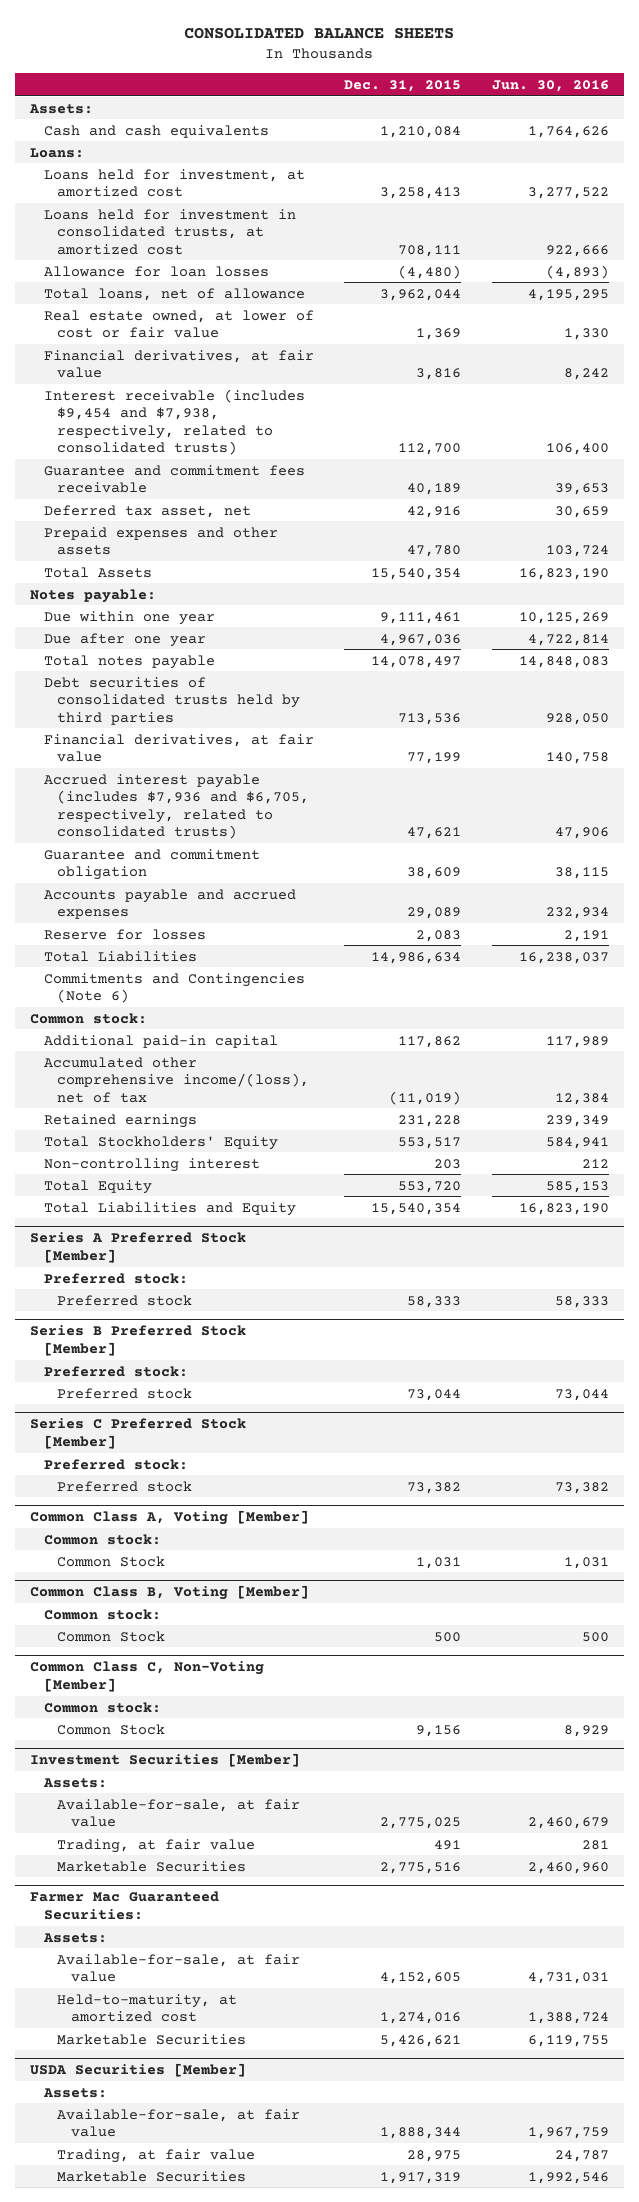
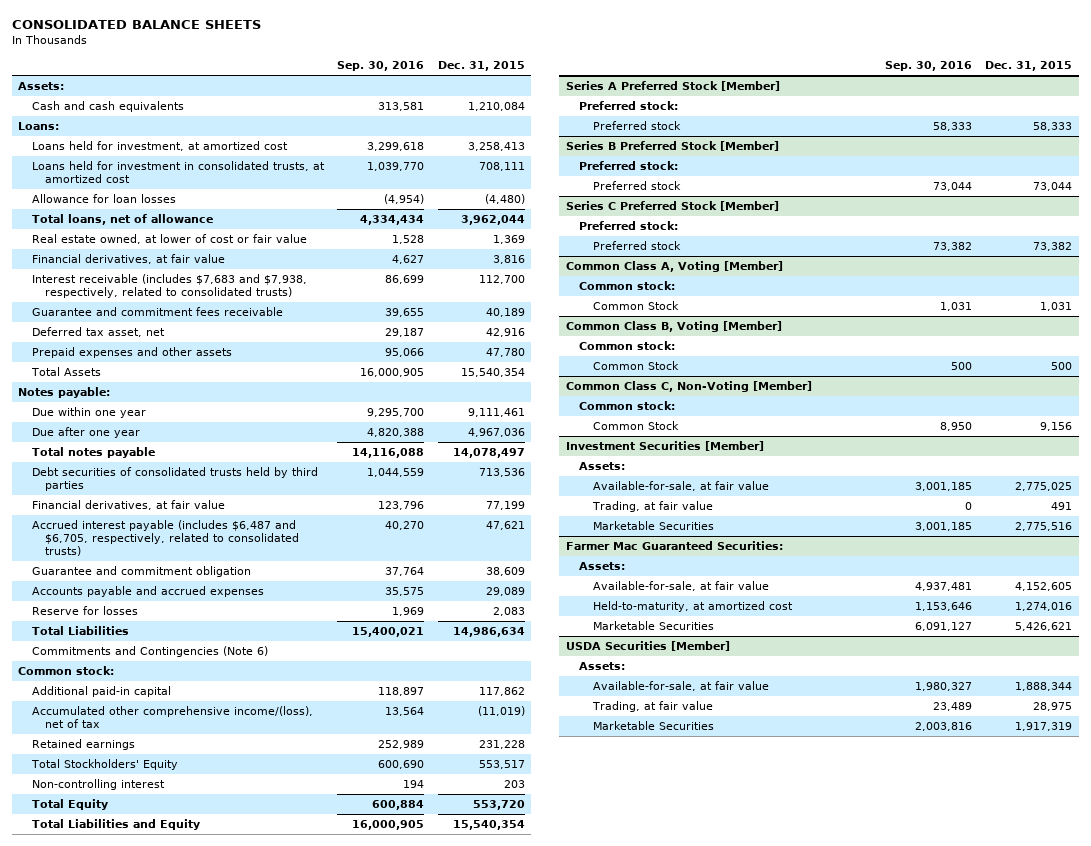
[491,79,609,92] Jun. 30, 2016 -> none
none -> [337,61,425,72] Sep. 30, 2016
[43,388,305,456] Interest receivable (includes $9,454 and $7,938, respectively, related to consolidated trusts) -> [31,274,307,299] Interest receivable (includes $7,683 and $7,938, respectively, related to consolidated trusts)
[43,773,310,840] Accrued interest payable (includes $7,936 and $6,705, respectively, related to consolidated trusts) -> [31,520,300,557] Accrued interest payable (includes $6,487 and $6,705, respectively, related to consolidated trusts)

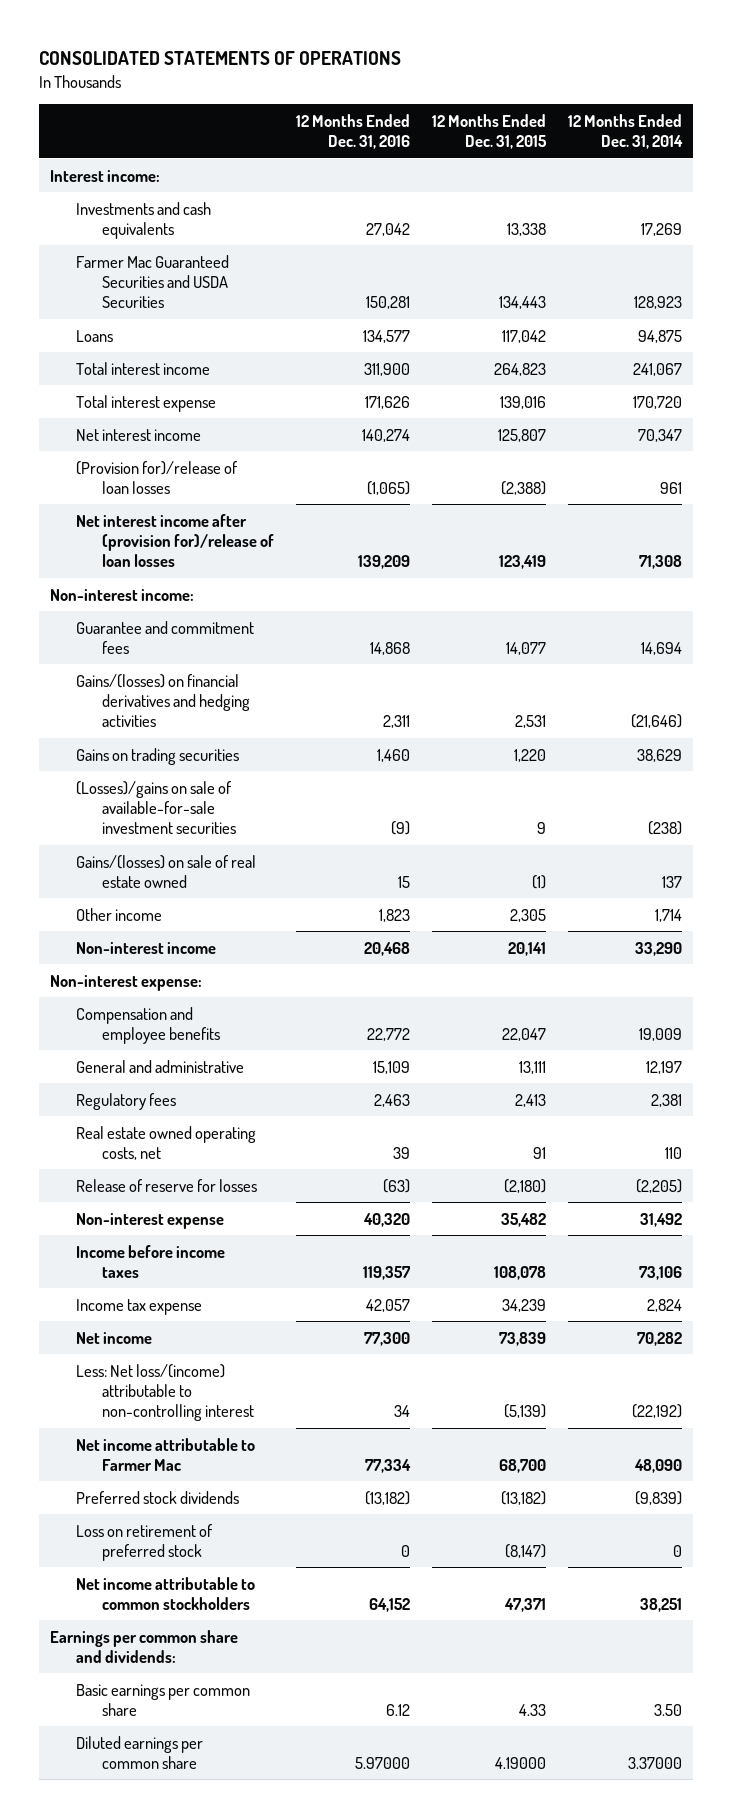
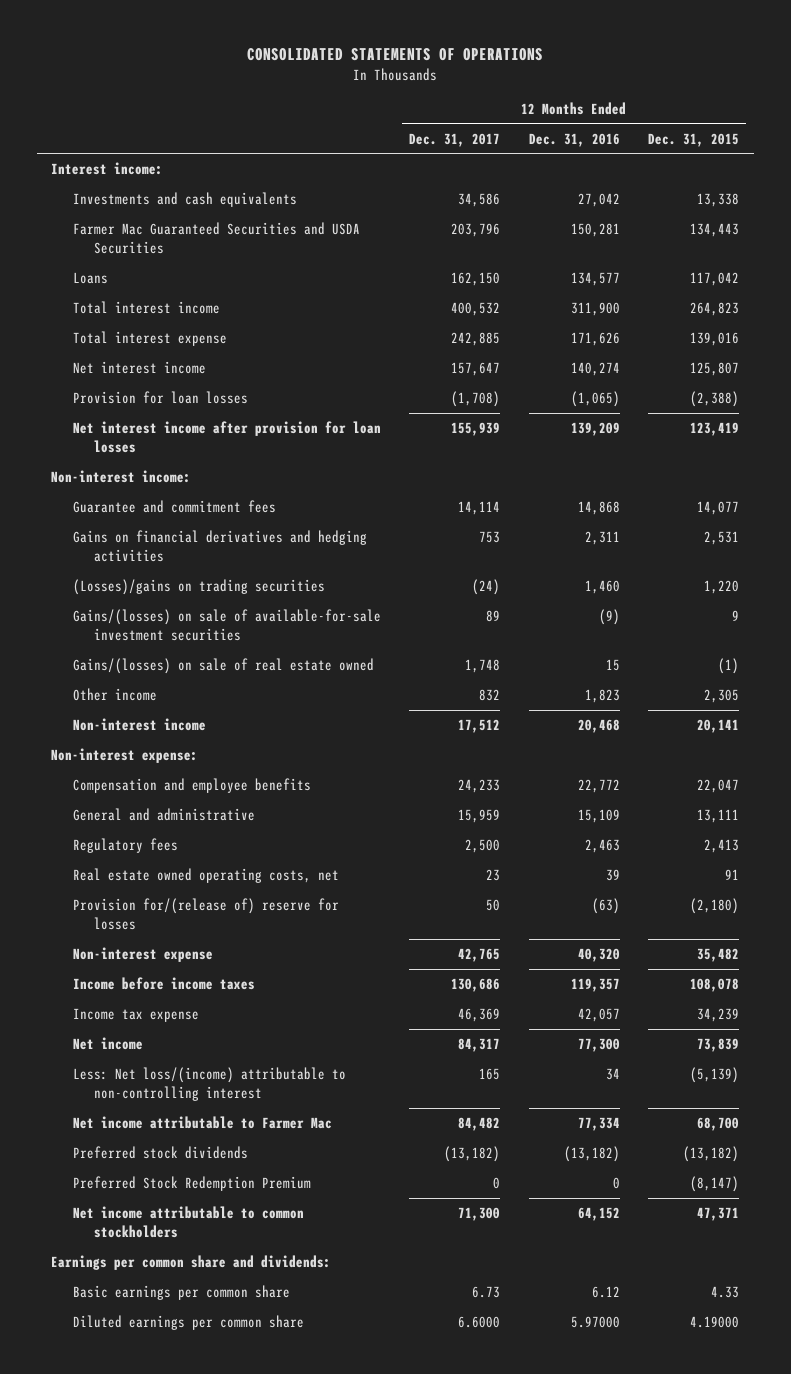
[568,113,684,150] 12 Months Ended Dec. 31, 2014 -> none
none -> [409,132,501,147] Dec. 31, 2017
[75,460,238,495] (Provision for)/release of loan losses -> [72,390,248,404] Provision for loan losses
[75,513,274,568] Net interest income after (provision for)/release of loan losses -> [72,420,381,453] Net interest income after provision for loan losses
[75,673,250,728] Gains/(losses) on financial derivatives and hedging activities -> [72,529,367,562] Gains on financial derivatives and hedging activities
[75,747,239,765] Gains on trading securities -> [72,578,325,595] (Losses)/gains on trading securities
[75,780,236,835] (Losses)/gains on sale of available-for-sale investment securities -> [72,608,381,641] Gains/(losses) on sale of available-for-sale investment securities
[75,1178,257,1192] Release of reserve for losses -> [72,897,339,930] Provision for/(release of) reserve for losses
[75,1523,213,1562] Loss on retirement of preferred stock -> [72,1175,311,1191] Preferred Stock Redemption Premium

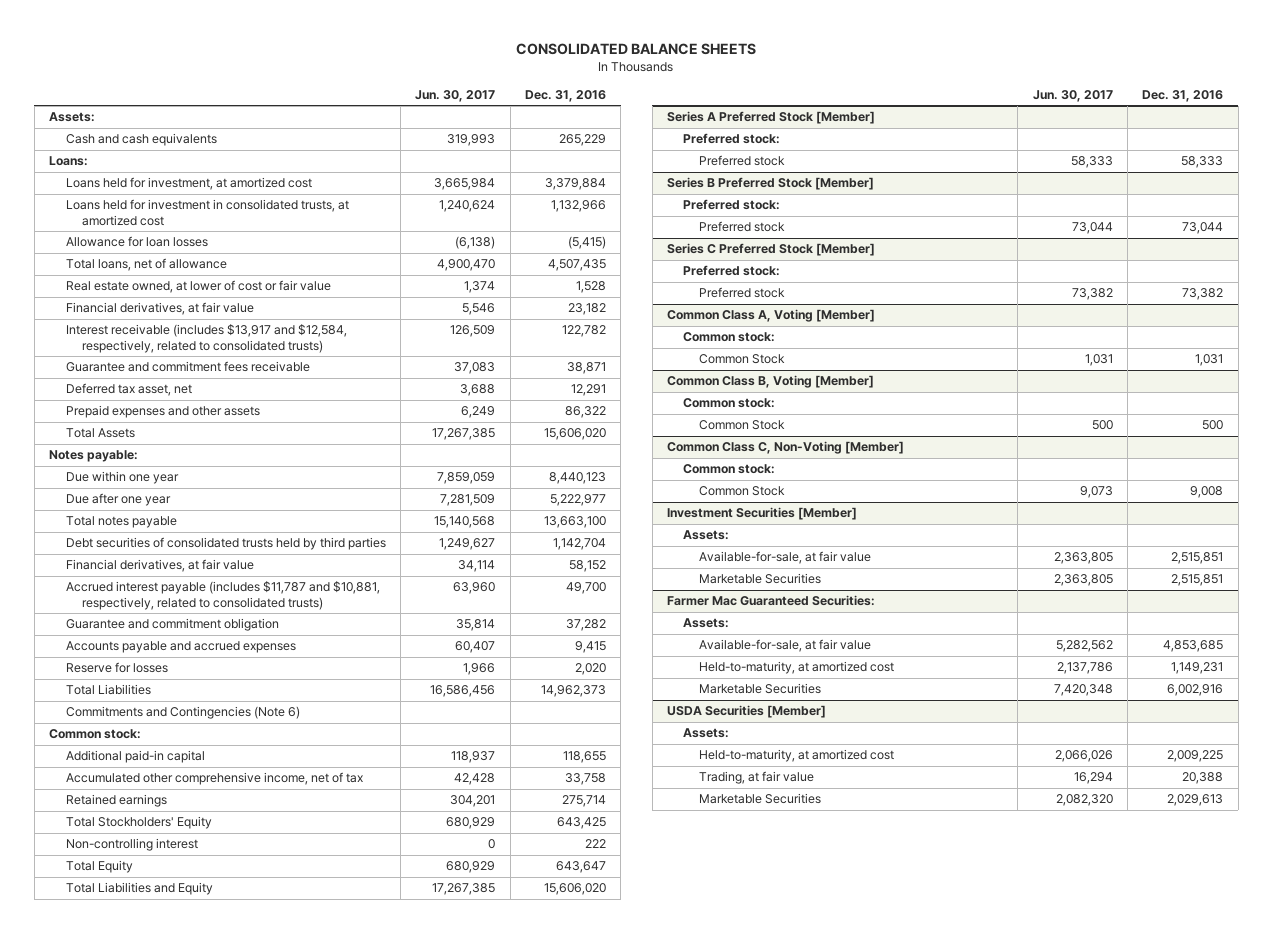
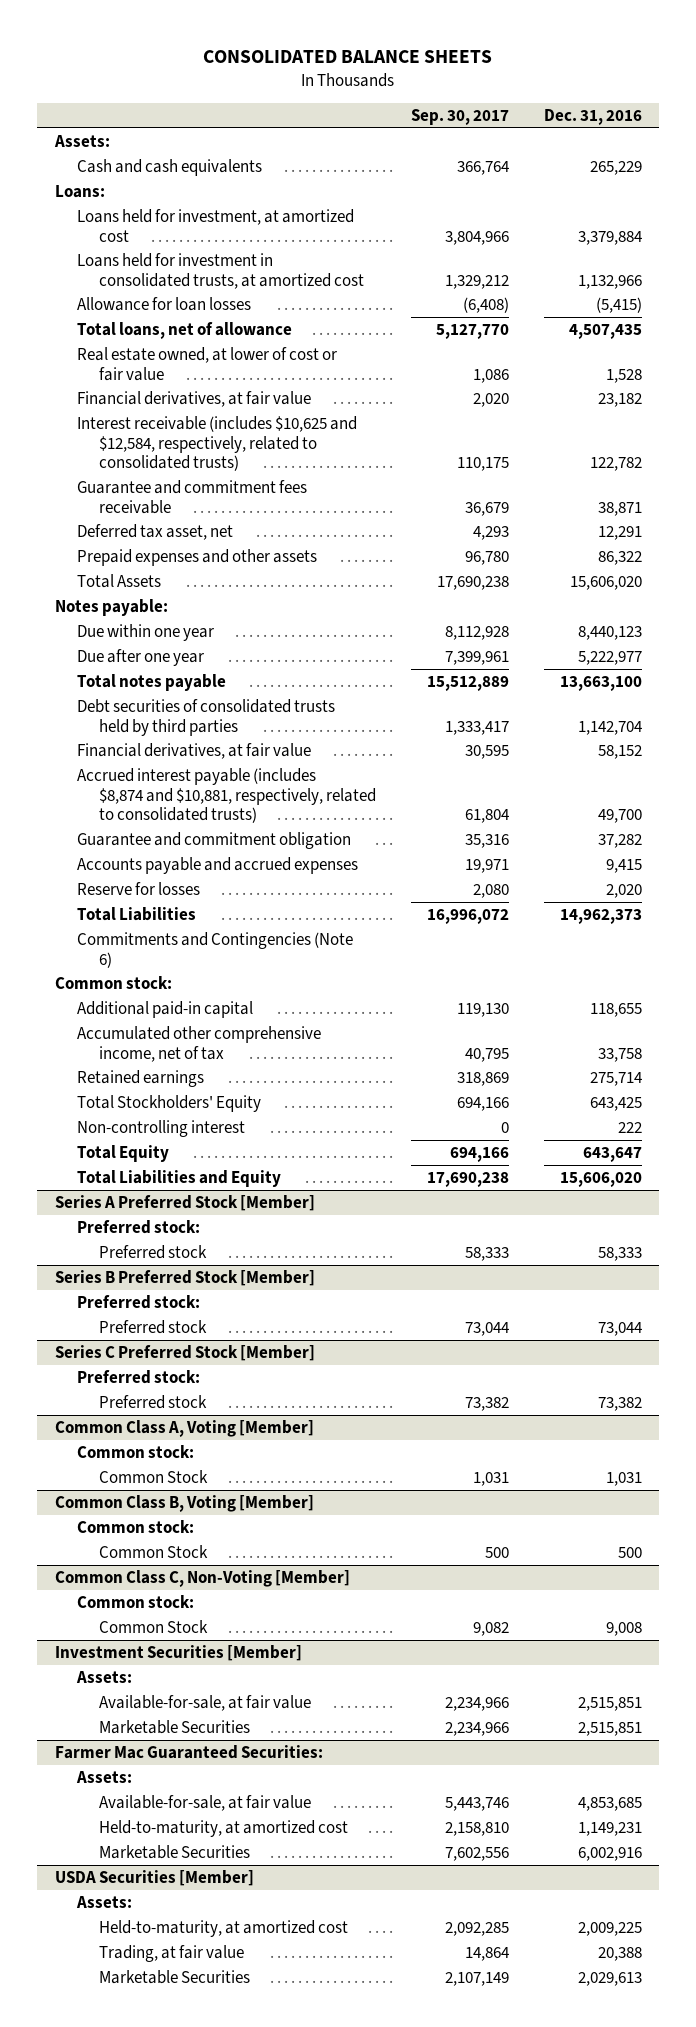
[415,89,496,102] Jun. 30, 2017 -> none
none -> [410,108,509,125] Sep. 30, 2017
[65,324,347,353] Interest receivable (includes $13,917 and $12,584, respectively, related to consolidated trusts) -> [76,415,357,472] Interest receivable (includes $10,625 and $12,584, respectively, related to consolidated trusts)
[65,581,380,610] Accrued interest payable (includes $11,787 and $10,881, respectively, related to consolidated trusts) -> [76,767,376,824] Accrued interest payable (includes $8,874 and $10,881, respectively, related to consolidated trusts)

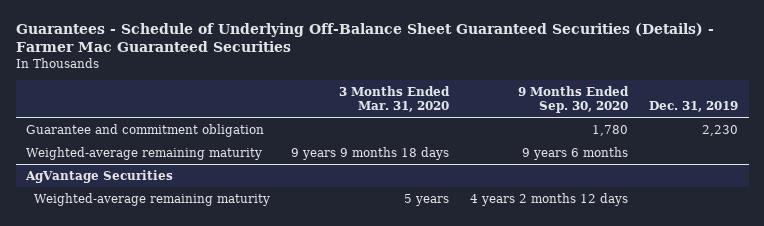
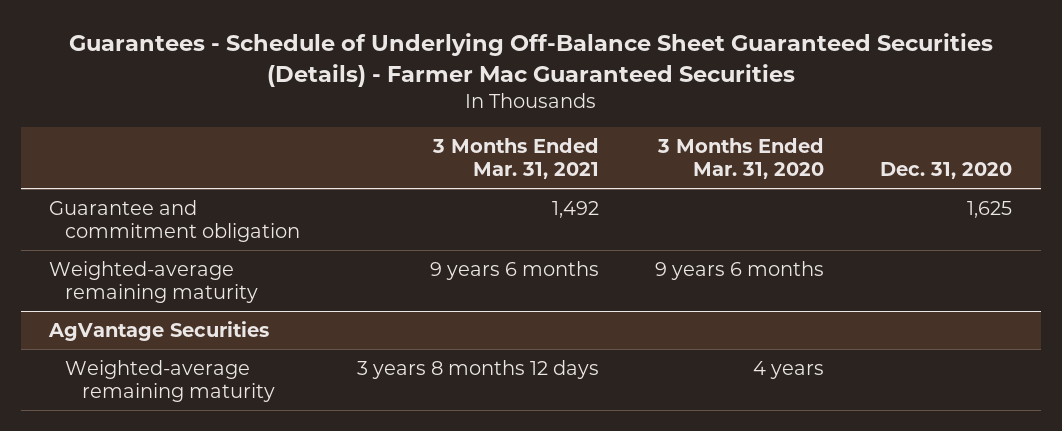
[518,85,630,114] 9 Months Ended Sep. 30, 2020 -> none
[649,101,739,113] Dec. 31, 2019 -> none
none -> [431,138,599,180] 3 Months Ended Mar. 31, 2021
none -> [880,162,1013,180] Dec. 31, 2020
[291,146,450,160] 9 years 9 months 18 days -> [655,260,825,280] 9 years 6 months
[404,193,450,206] 5 years -> [753,360,825,379] 4 years

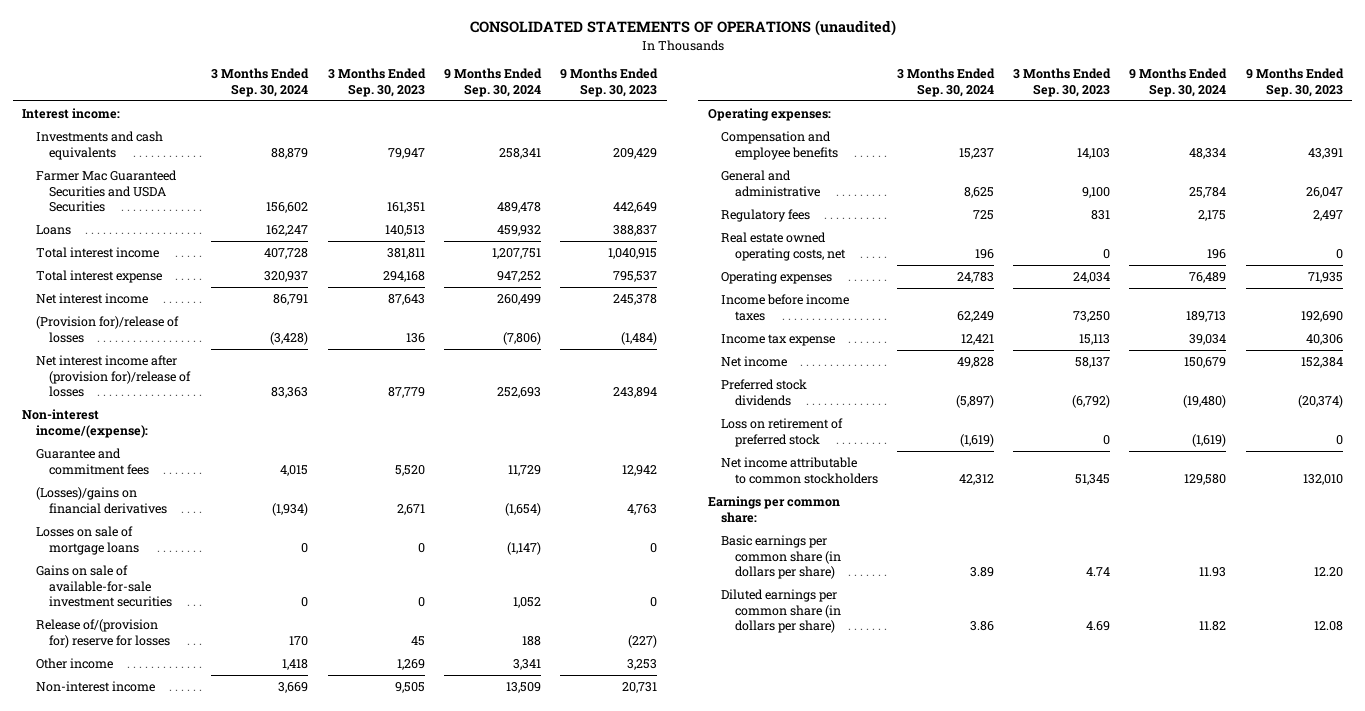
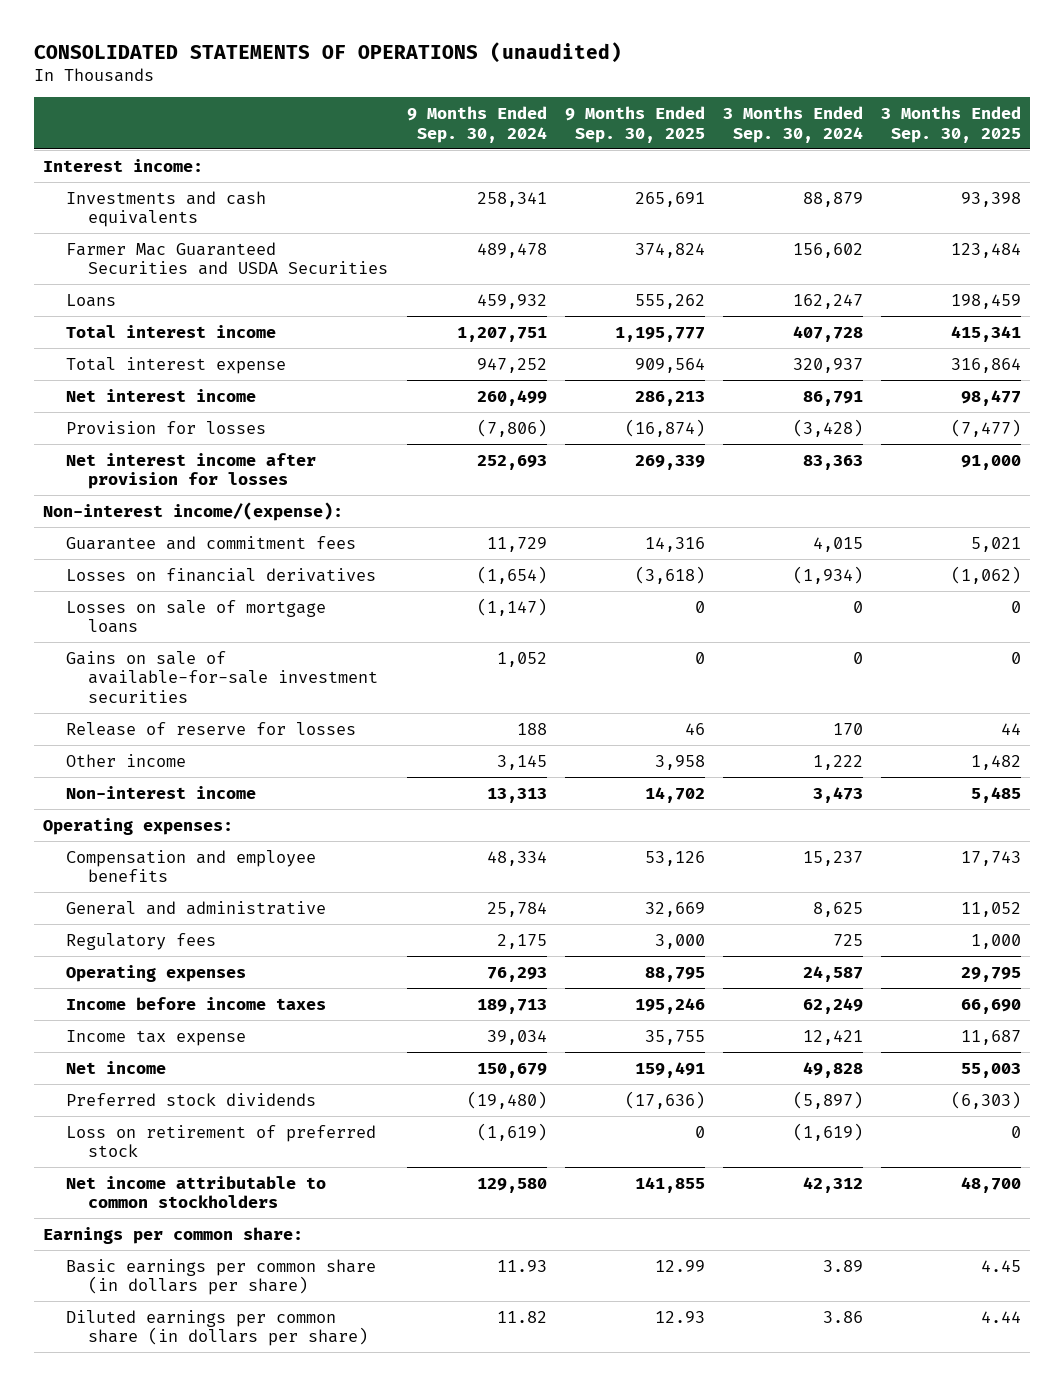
[327,68,426,97] 3 Months Ended Sep. 30, 2023 -> none
[560,68,659,97] 9 Months Ended Sep. 30, 2023 -> none
none -> [564,106,705,143] 9 Months Ended Sep. 30, 2025
none -> [881,106,1022,143] 3 Months Ended Sep. 30, 2025
[35,316,179,343] (Provision for)/release of losses -> [65,420,266,434] Provision for losses
[35,355,191,397] Net interest income after (provision for)/release of losses -> [65,452,316,490] Net interest income after provision for losses
[35,487,167,514] (Losses)/gains on financial derivatives -> [65,567,376,582] Losses on financial derivatives
[35,619,170,648] Release of/(provision for) reserve for losses -> [65,721,356,736] Release of reserve for losses
[282,659,309,671] 1,418 -> [812,754,863,770] 1,222
[512,659,541,671] 3,341 -> [496,754,547,770] 3,145
[278,682,309,694] 3,669 -> [812,786,863,803] 3,473
[505,682,541,694] 13,509 -> [486,787,547,803] 13,313
[721,232,846,261] Real estate owned operating costs, net -> none
[956,272,994,284] 24,783 -> [802,965,863,982] 24,587
[1189,272,1227,284] 76,489 -> [486,966,547,982] 76,293

